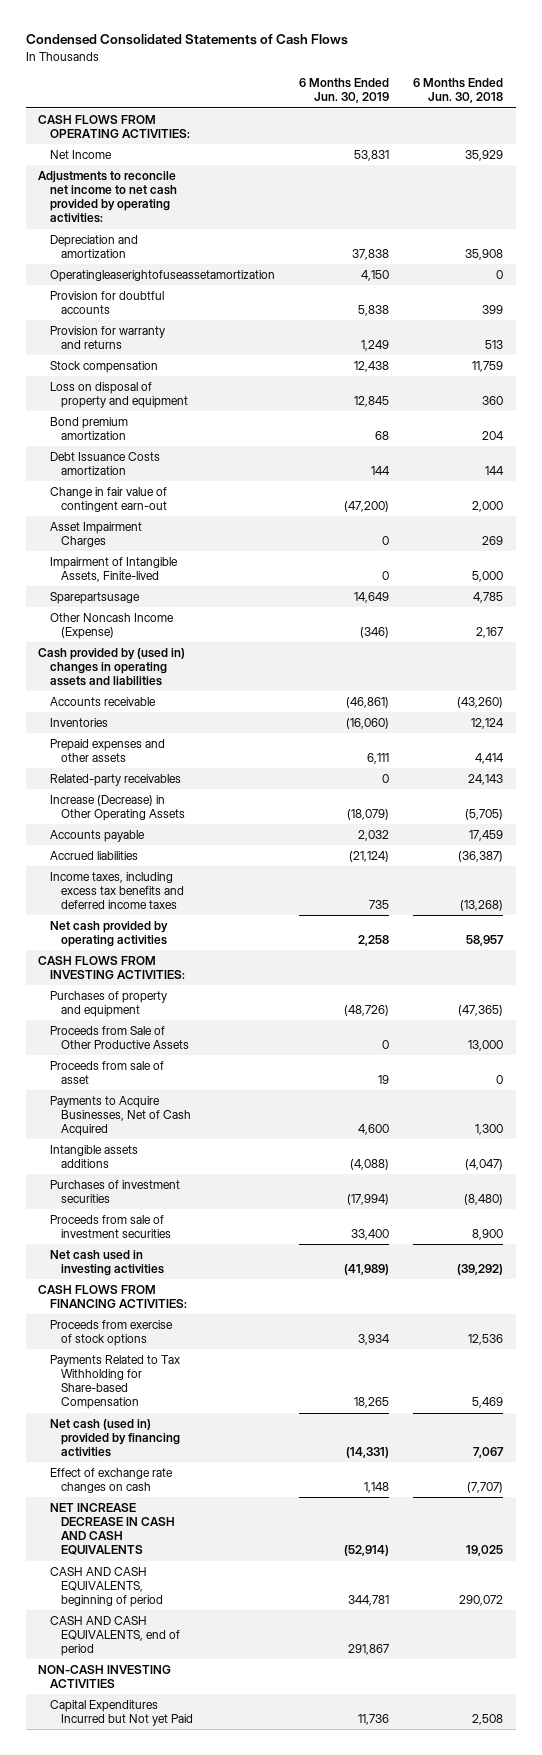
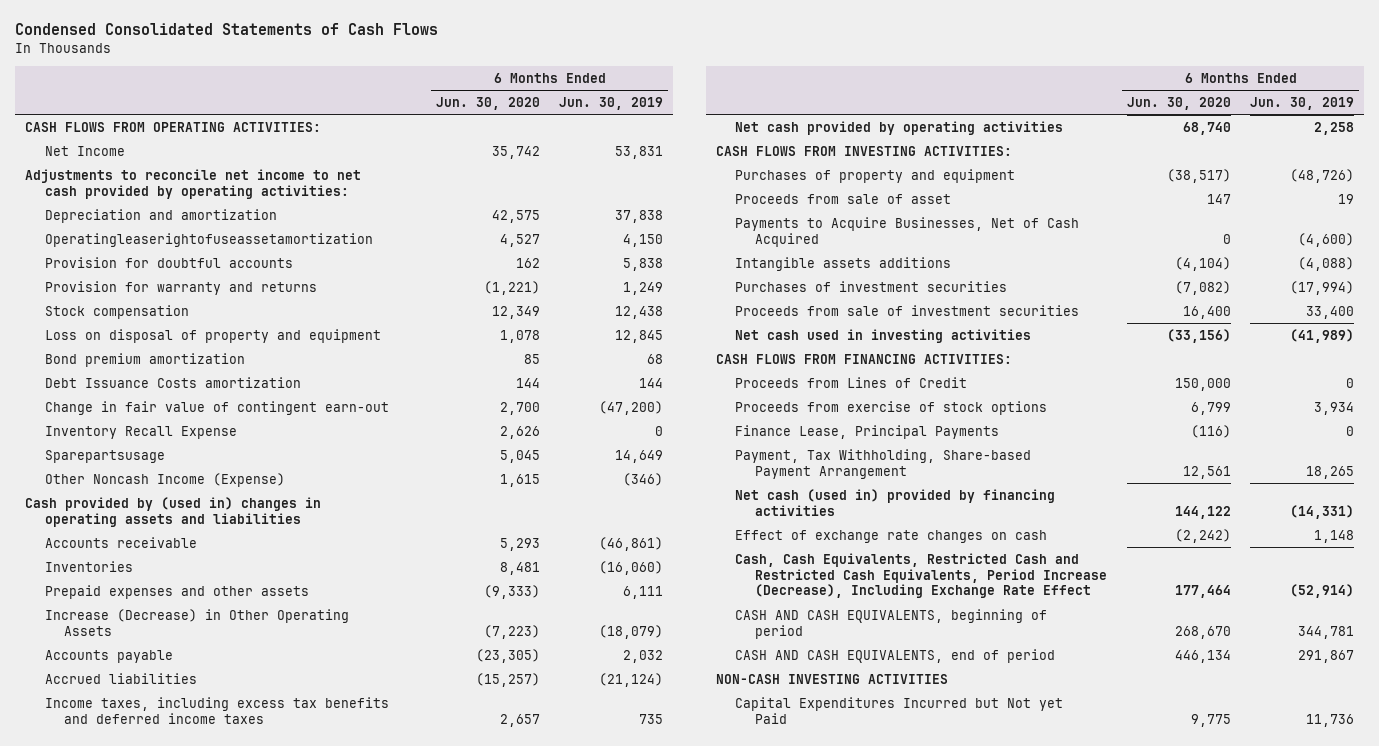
[413,78,504,104] 6 Months Ended Jun. 30, 2018 -> none
none -> [435,97,540,111] Jun. 30, 2020
[49,521,142,548] Asset Impairment Charges -> none
[49,556,178,583] Impairment of Intangible Assets, Finite-lived -> none
none -> [44,425,237,439] Inventory Recall Expense
[49,773,181,786] Related-party receivables -> none
[49,1025,190,1050] Proceeds from Sale of Other Productive Assets -> none
[358,1124,390,1136] 4,600 -> [1298,232,1355,247] (4,600)
none -> [735,376,968,388] Proceeds from Lines of Credit
none -> [735,424,1000,439] Finance Lease, Principal Payments
[49,1354,180,1410] Payments Related to Tax Withholding for Share-based Compensation -> [735,448,1032,479] Payment, Tax Withholding, Share-based Payment Arrangement
[49,1502,176,1556] NET INCREASE DECREASE IN CASH AND CASH EQUIVALENTS -> [735,552,1108,599] Cash, Cash Equivalents, Restricted Cash and Restricted Cash Equivalents, Period Increase (Decrease), Including Exchange Rate Effect

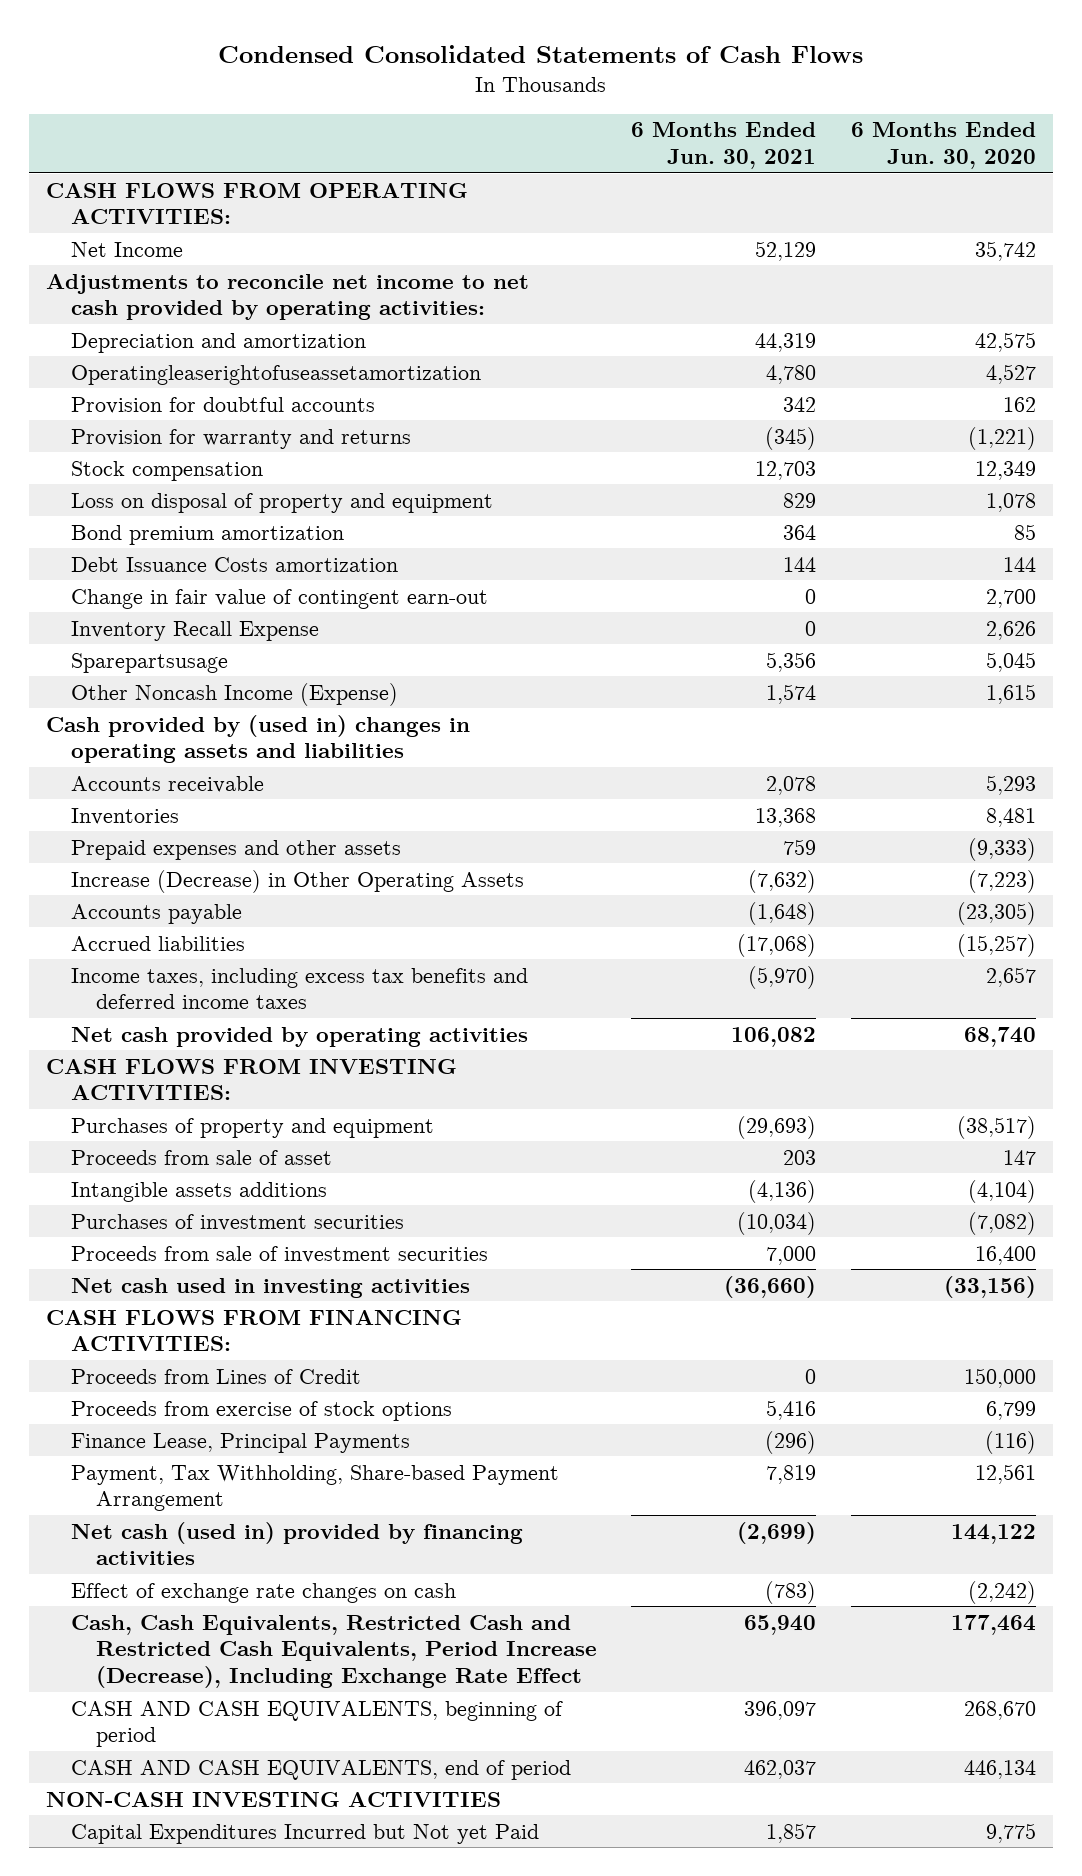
[559,97,664,111] Jun. 30, 2019 -> none
none -> [631,122,817,170] 6 Months Ended Jun. 30, 2021
[735,216,1080,247] Payments to Acquire Businesses, Net of Cash Acquired -> none

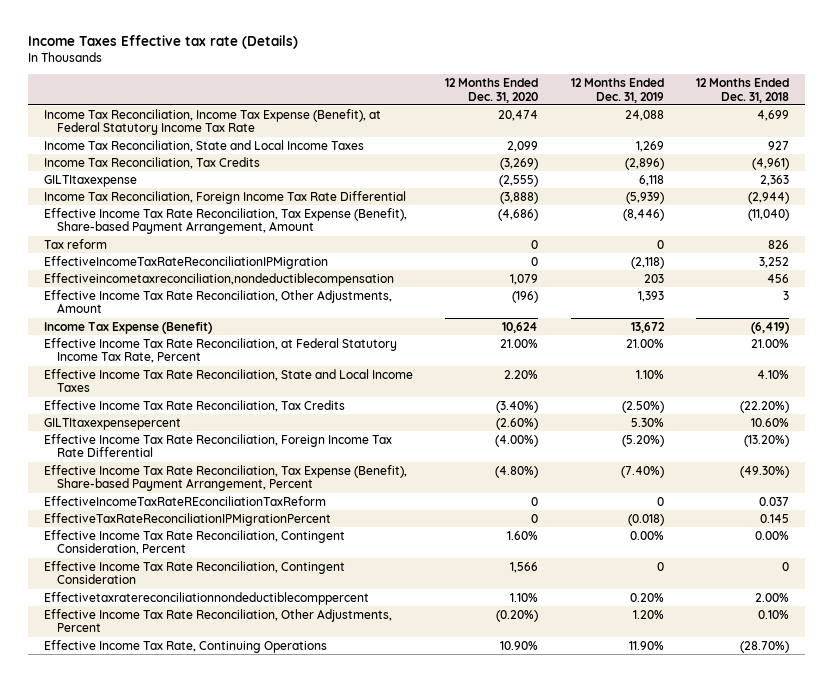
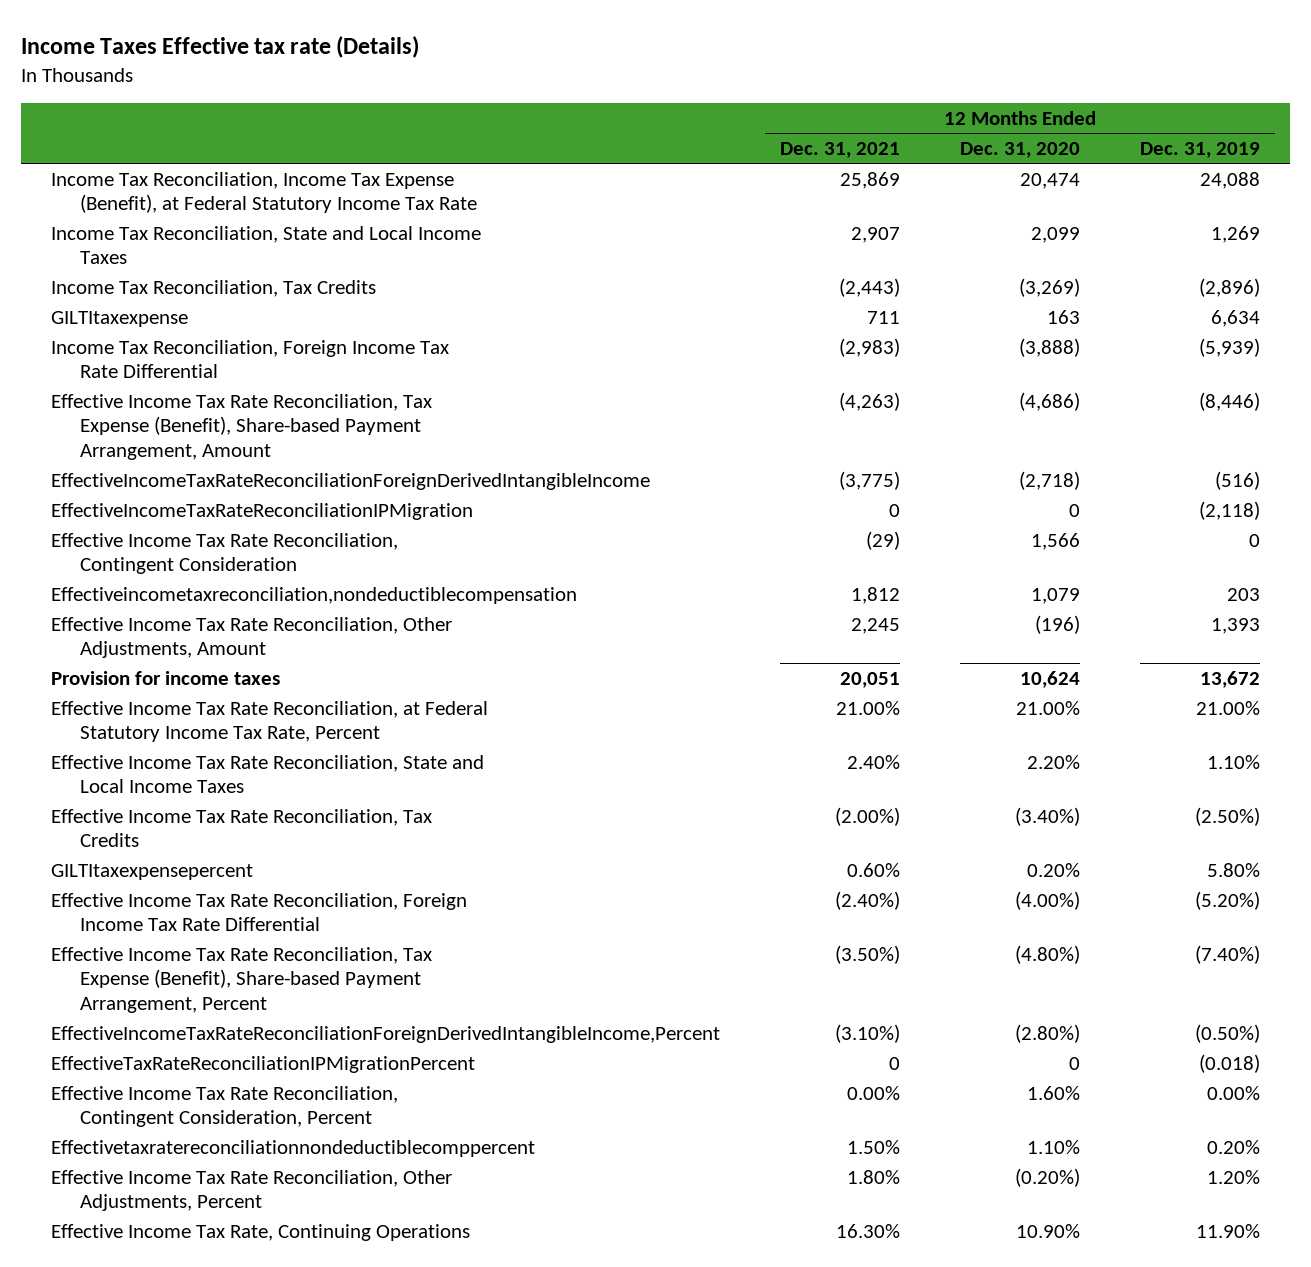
[695,77,789,103] 12 Months Ended Dec. 31, 2018 -> none
none -> [780,141,901,158] Dec. 31, 2021
[499,174,539,187] (2,555) -> [1046,309,1080,324] 163
[638,174,664,186] 6,118 -> [1210,309,1260,327] 6,634
[44,238,108,249] Tax reform -> none
none -> [51,472,651,490] EffectiveIncomeTaxRateReconciliationForeignDerivedIntangibleIncome
[44,560,346,585] Effective Income Tax Rate Reconciliation, Contingent Consideration -> [51,532,399,575] Effective Income Tax Rate Reconciliation, Contingent Consideration
[44,320,213,334] Income Tax Expense (Benefit) -> [51,670,281,685] Provision for income taxes
[496,417,539,430] (2.60%) -> [1026,862,1080,877] 0.20%
[630,417,664,427] 5.30% -> [1206,862,1260,877] 5.80%
[44,495,327,506] EffectiveIncomeTaxRateREconciliationTaxReform -> none
none -> [51,1025,721,1043] EffectiveIncomeTaxRateReconciliationForeignDerivedIntangibleIncome,Percent

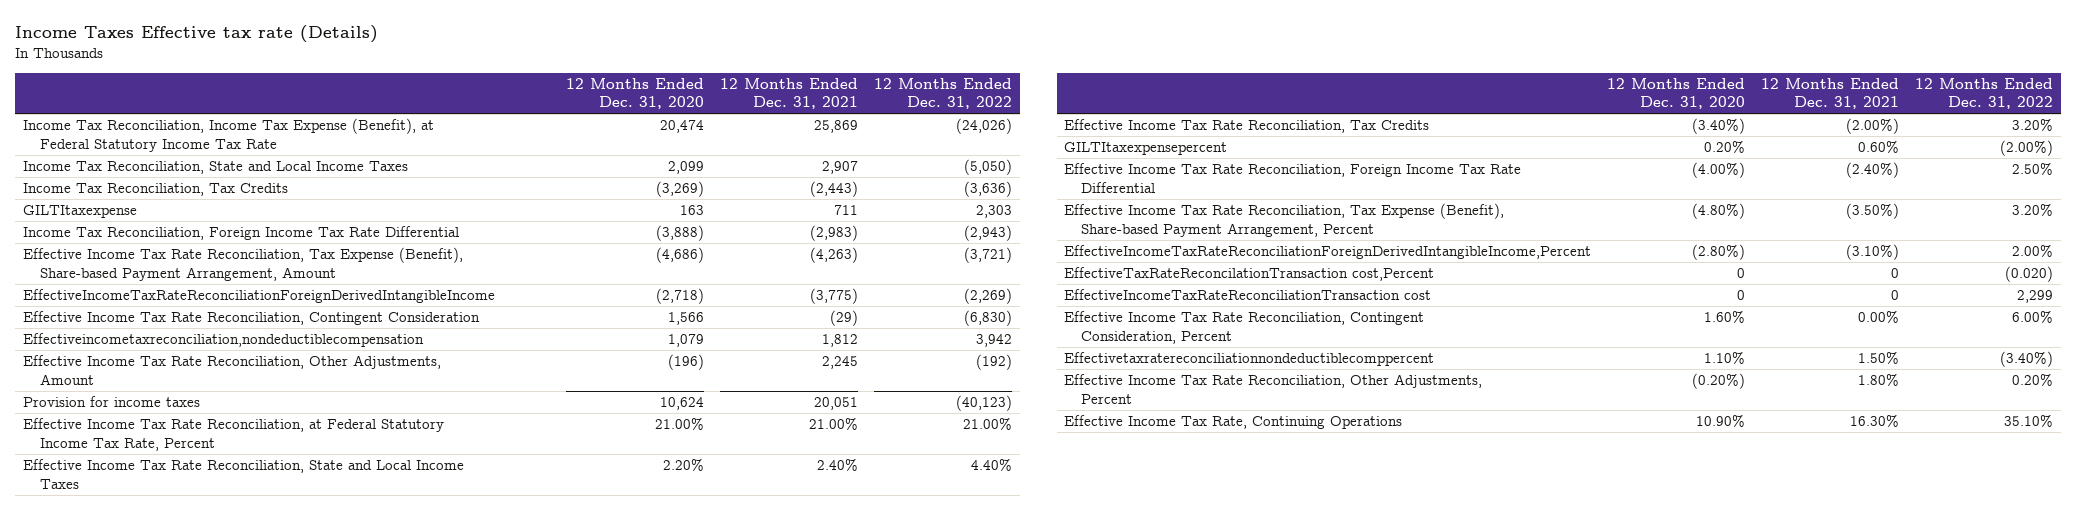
[1139,141,1260,158] Dec. 31, 2019 -> none
none -> [873,77,1012,110] 12 Months Ended Dec. 31, 2022
[51,502,474,520] EffectiveIncomeTaxRateReconciliationIPMigration -> none
[51,1055,476,1073] EffectiveTaxRateReconciliationIPMigrationPercent -> none
none -> [1064,267,1435,282] EffectiveTaxRateReconcilationTransaction cost,Percent
none -> [1064,289,1432,301] EffectiveIncomeTaxRateReconciliationTransaction cost

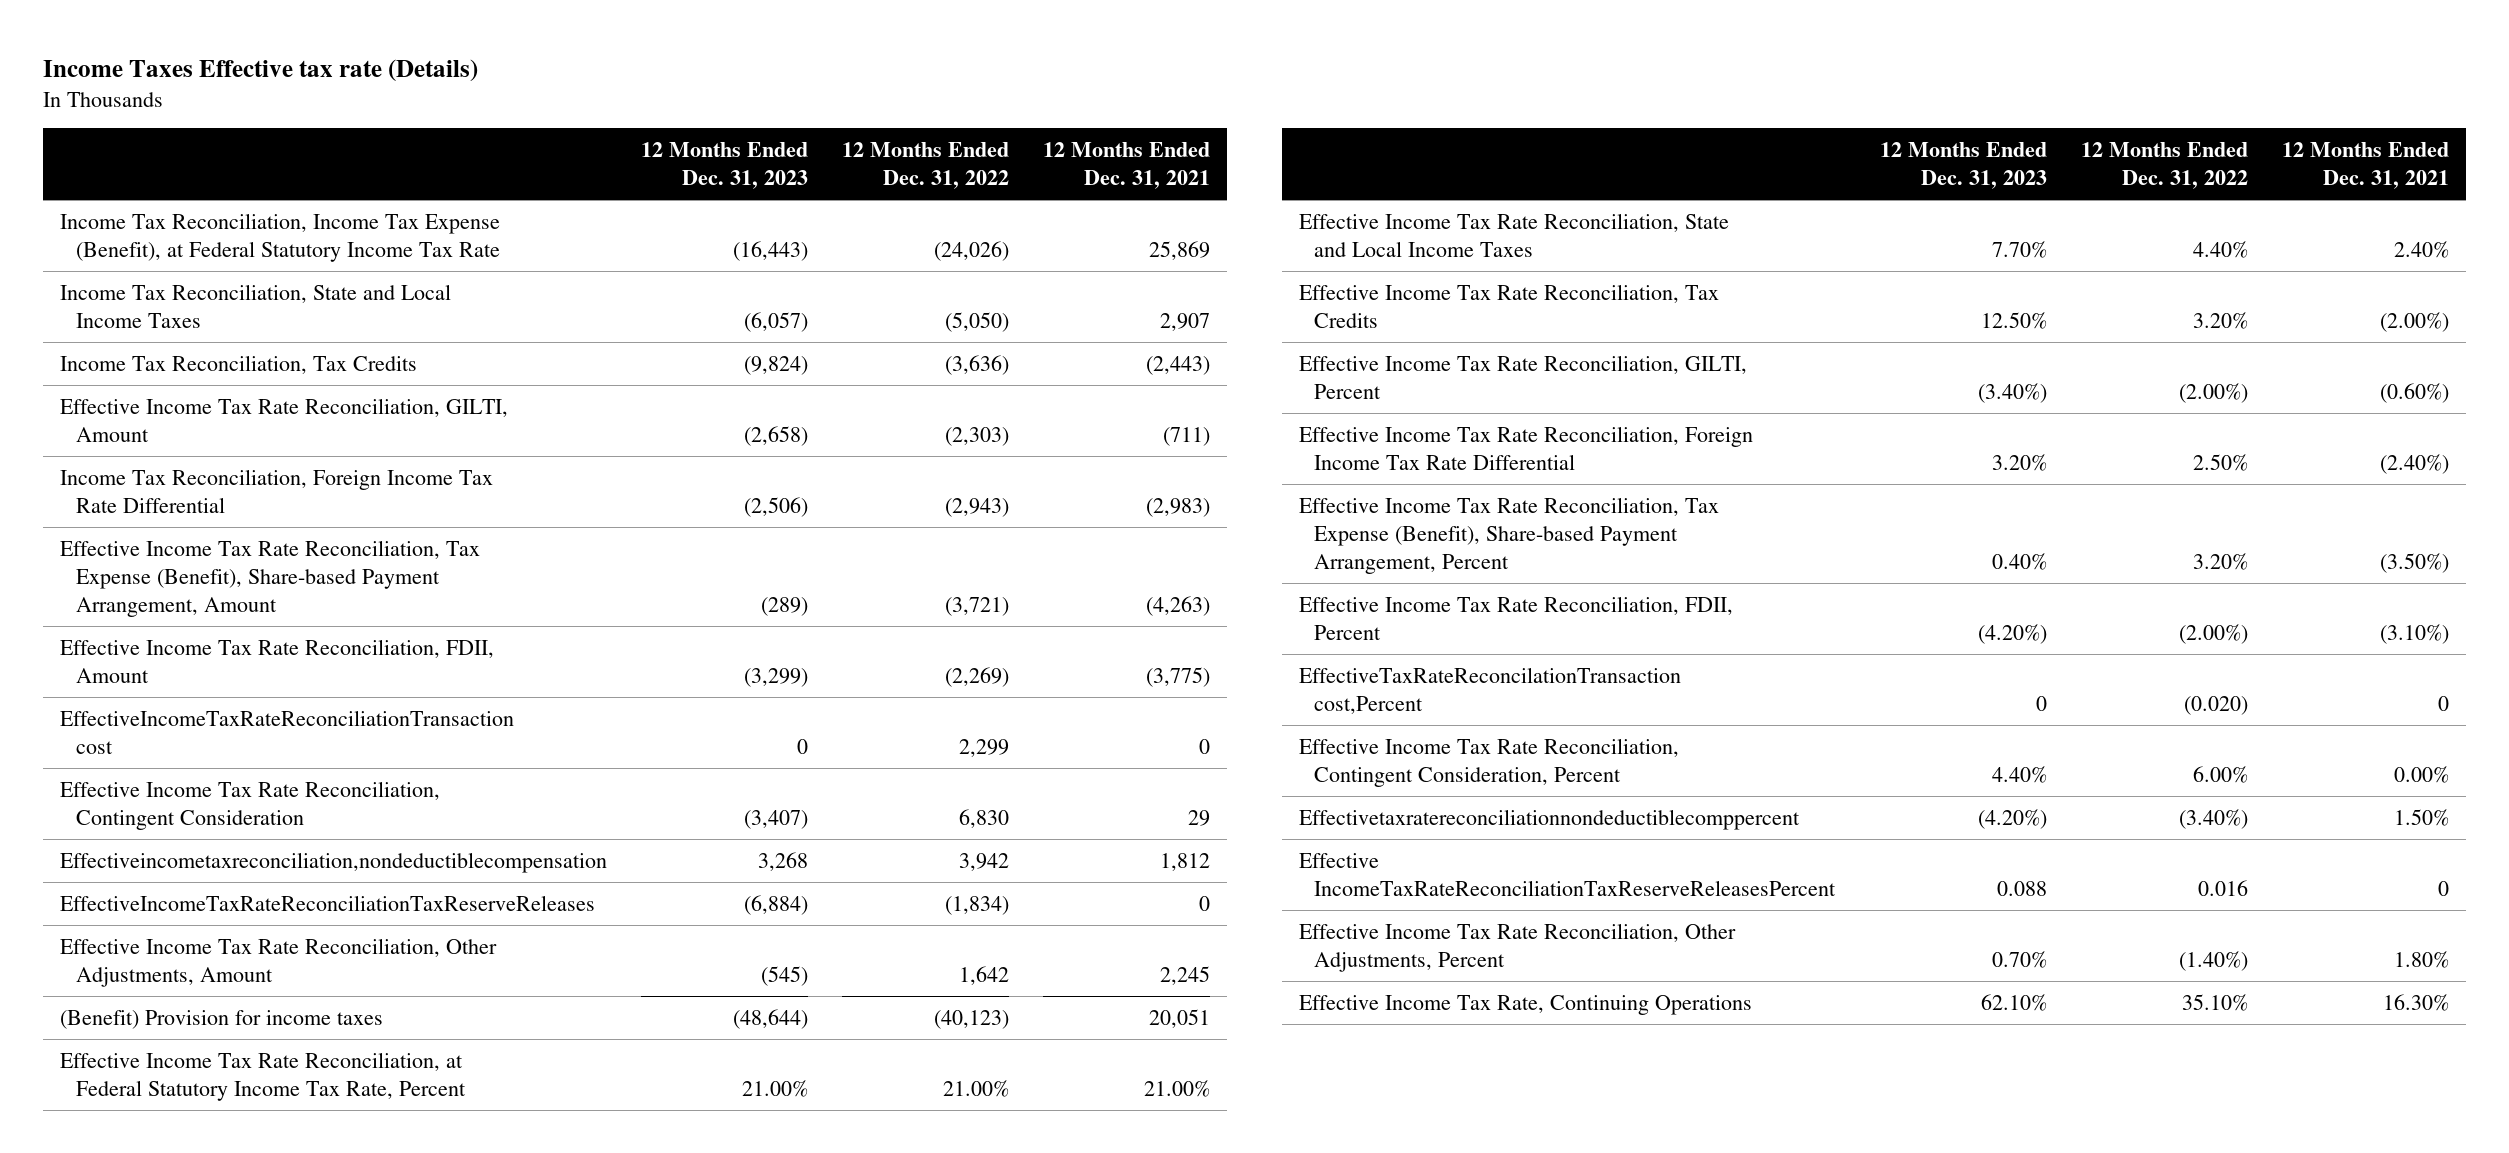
[566,77,705,110] 12 Months Ended Dec. 31, 2020 -> none
none -> [641,141,809,190] 12 Months Ended Dec. 31, 2023
[23,205,138,219] GILTItaxexpense -> none
none -> [60,397,509,442] Effective Income Tax Rate Reconciliation, GILTI, Amount
[23,289,496,304] EffectiveIncomeTaxRateReconciliationForeignDerivedIntangibleIncome -> [60,638,495,683] Effective Income Tax Rate Reconciliation, FDII, Amount
[1064,289,1432,301] EffectiveIncomeTaxRateReconciliationTransaction cost -> [60,709,515,754] EffectiveIncomeTaxRateReconciliationTransaction cost
[830,310,859,327] (29) -> [1188,809,1211,826] 29
[963,310,1012,327] (6,830) -> [959,808,1010,828] 6,830
none -> [60,894,596,911] EffectiveIncomeTaxRateReconciliationTaxReserveReleases
[975,354,1012,371] (192) -> [959,965,1010,985] 1,642
[23,396,201,408] Provision for income taxes -> [60,1009,384,1029] (Benefit) Provision for income taxes
[1064,142,1228,156] GILTItaxexpensepercent -> none
none -> [1299,354,1748,399] Effective Income Tax Rate Reconciliation, GILTI, Percent
[1064,245,1592,260] EffectiveIncomeTaxRateReconciliationForeignDerivedIntangibleIncome,Percent -> none
none -> [1299,595,1734,640] Effective Income Tax Rate Reconciliation, FDII, Percent
none -> [1299,852,1837,896] Effective IncomeTaxRateReconciliationTaxReserveReleasesPercent
[2012,373,2054,387] 0.20% -> [2179,950,2249,971] (1.40%)

